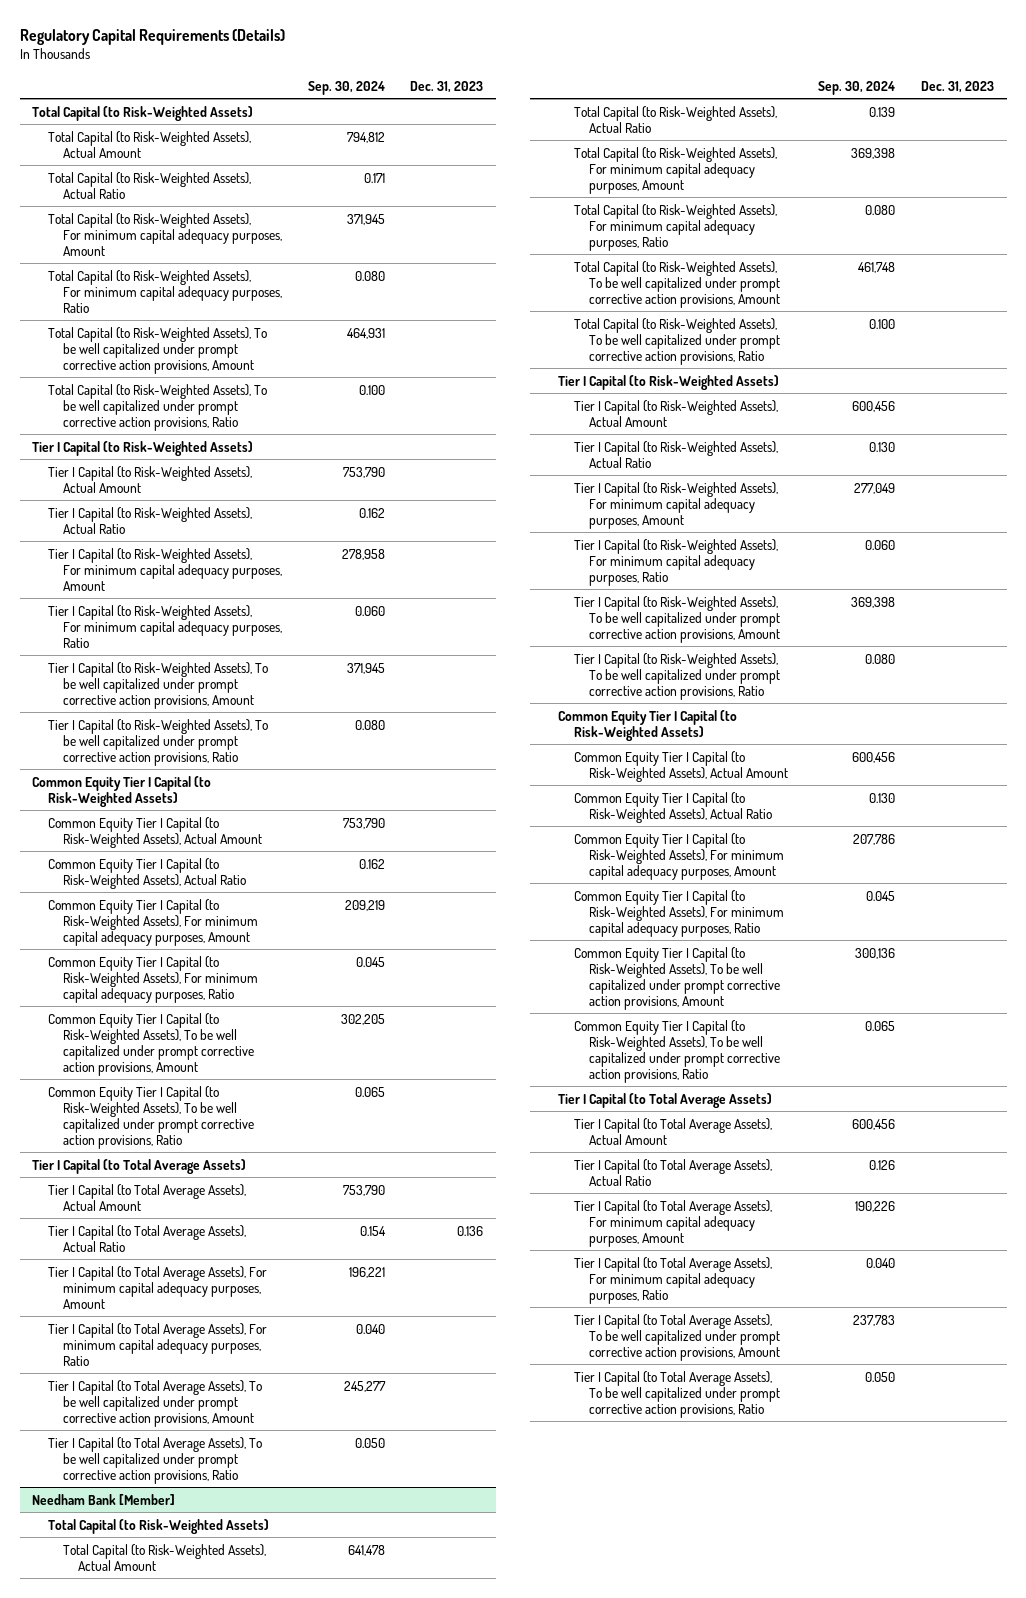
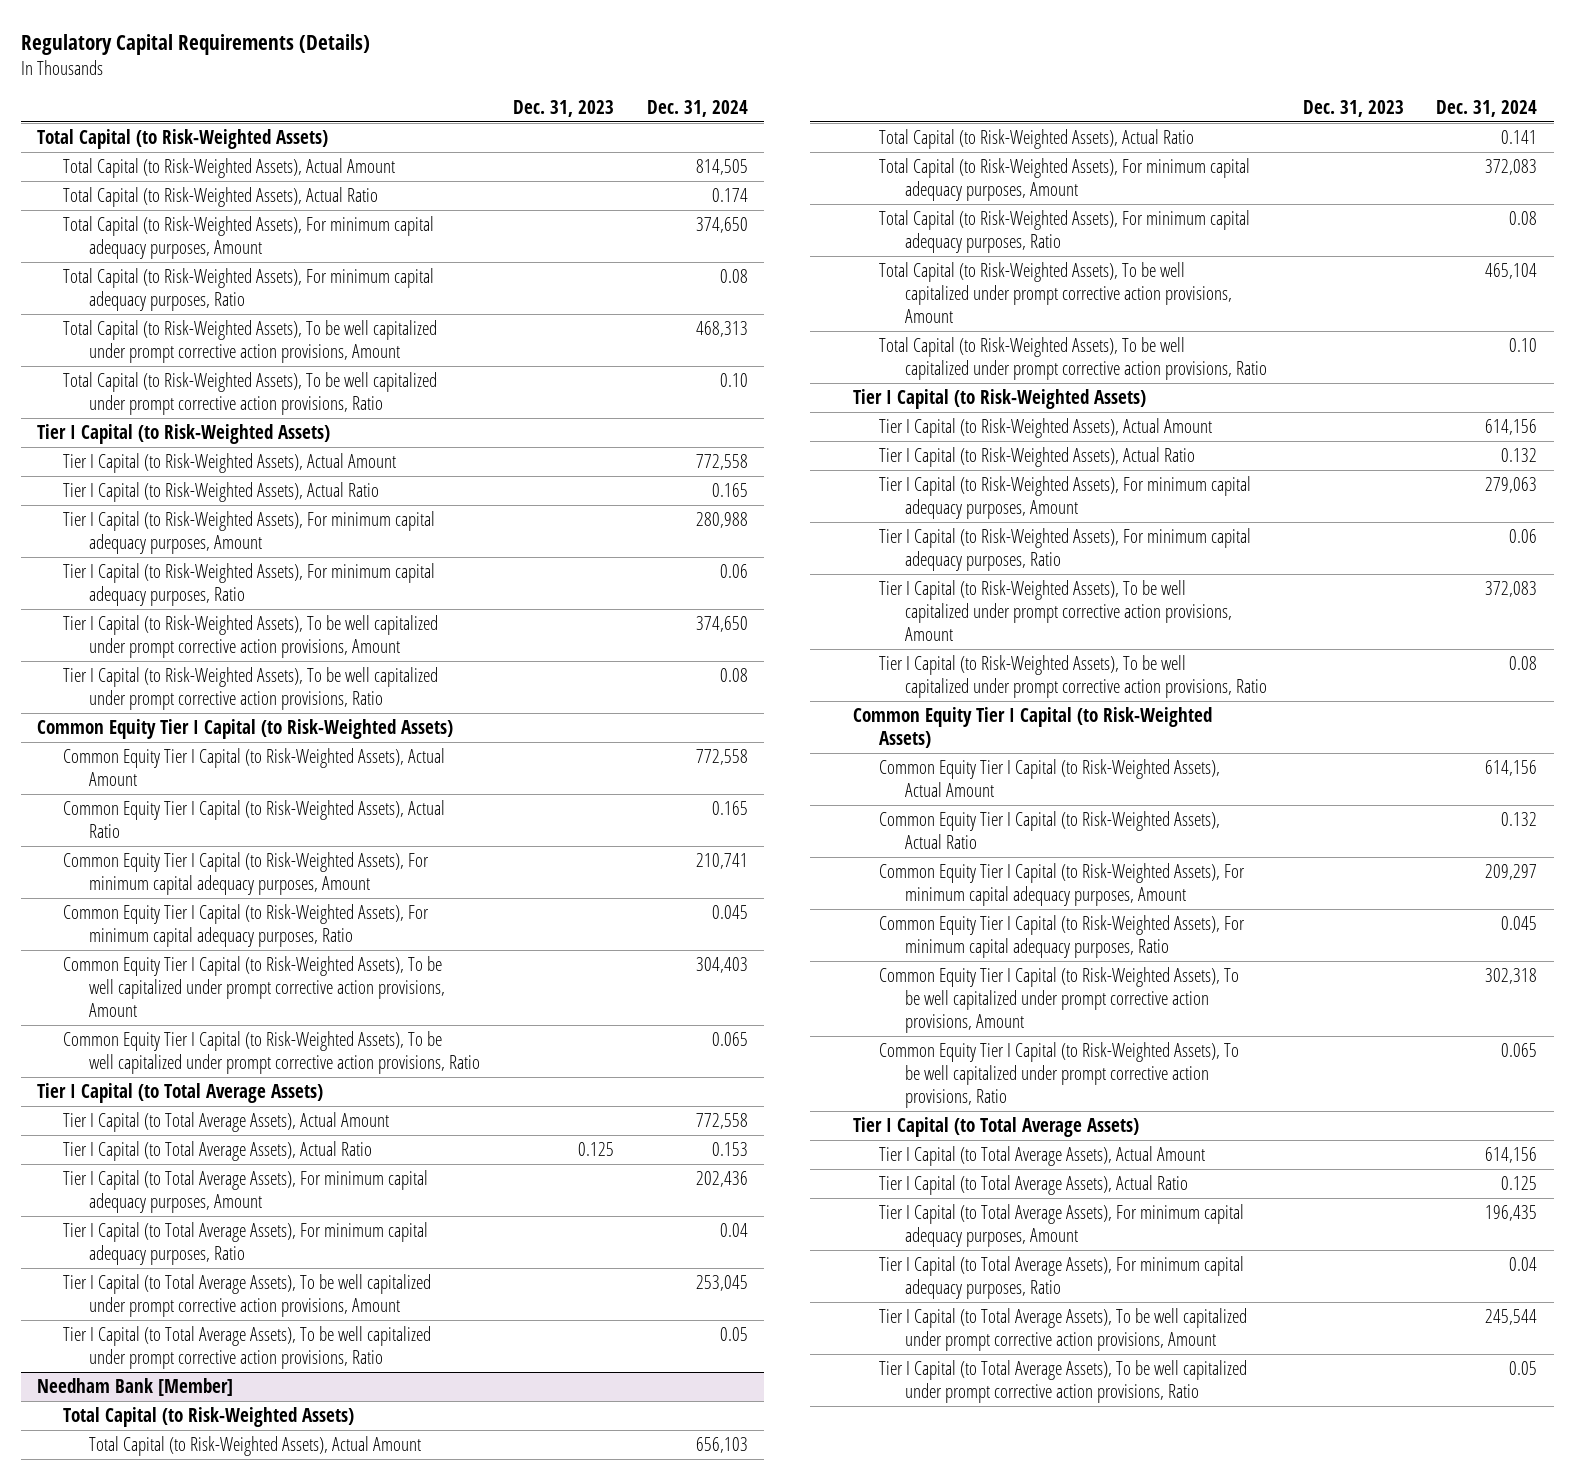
[307,80,385,95] Sep. 30, 2024 -> none
none -> [646,99,748,117] Dec. 31, 2024
[457,1225,484,1236] 0.136 -> [578,1141,615,1156] 0.125

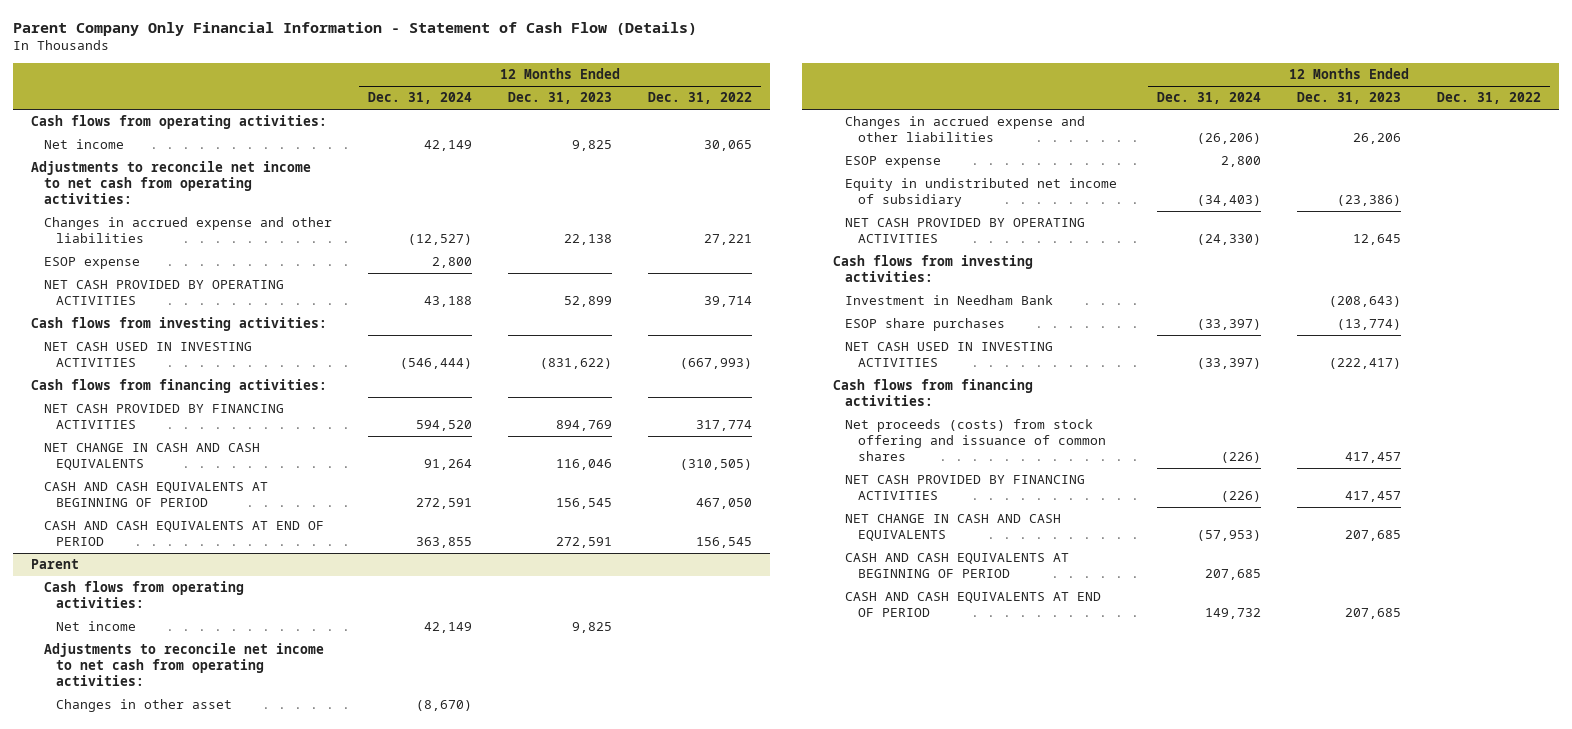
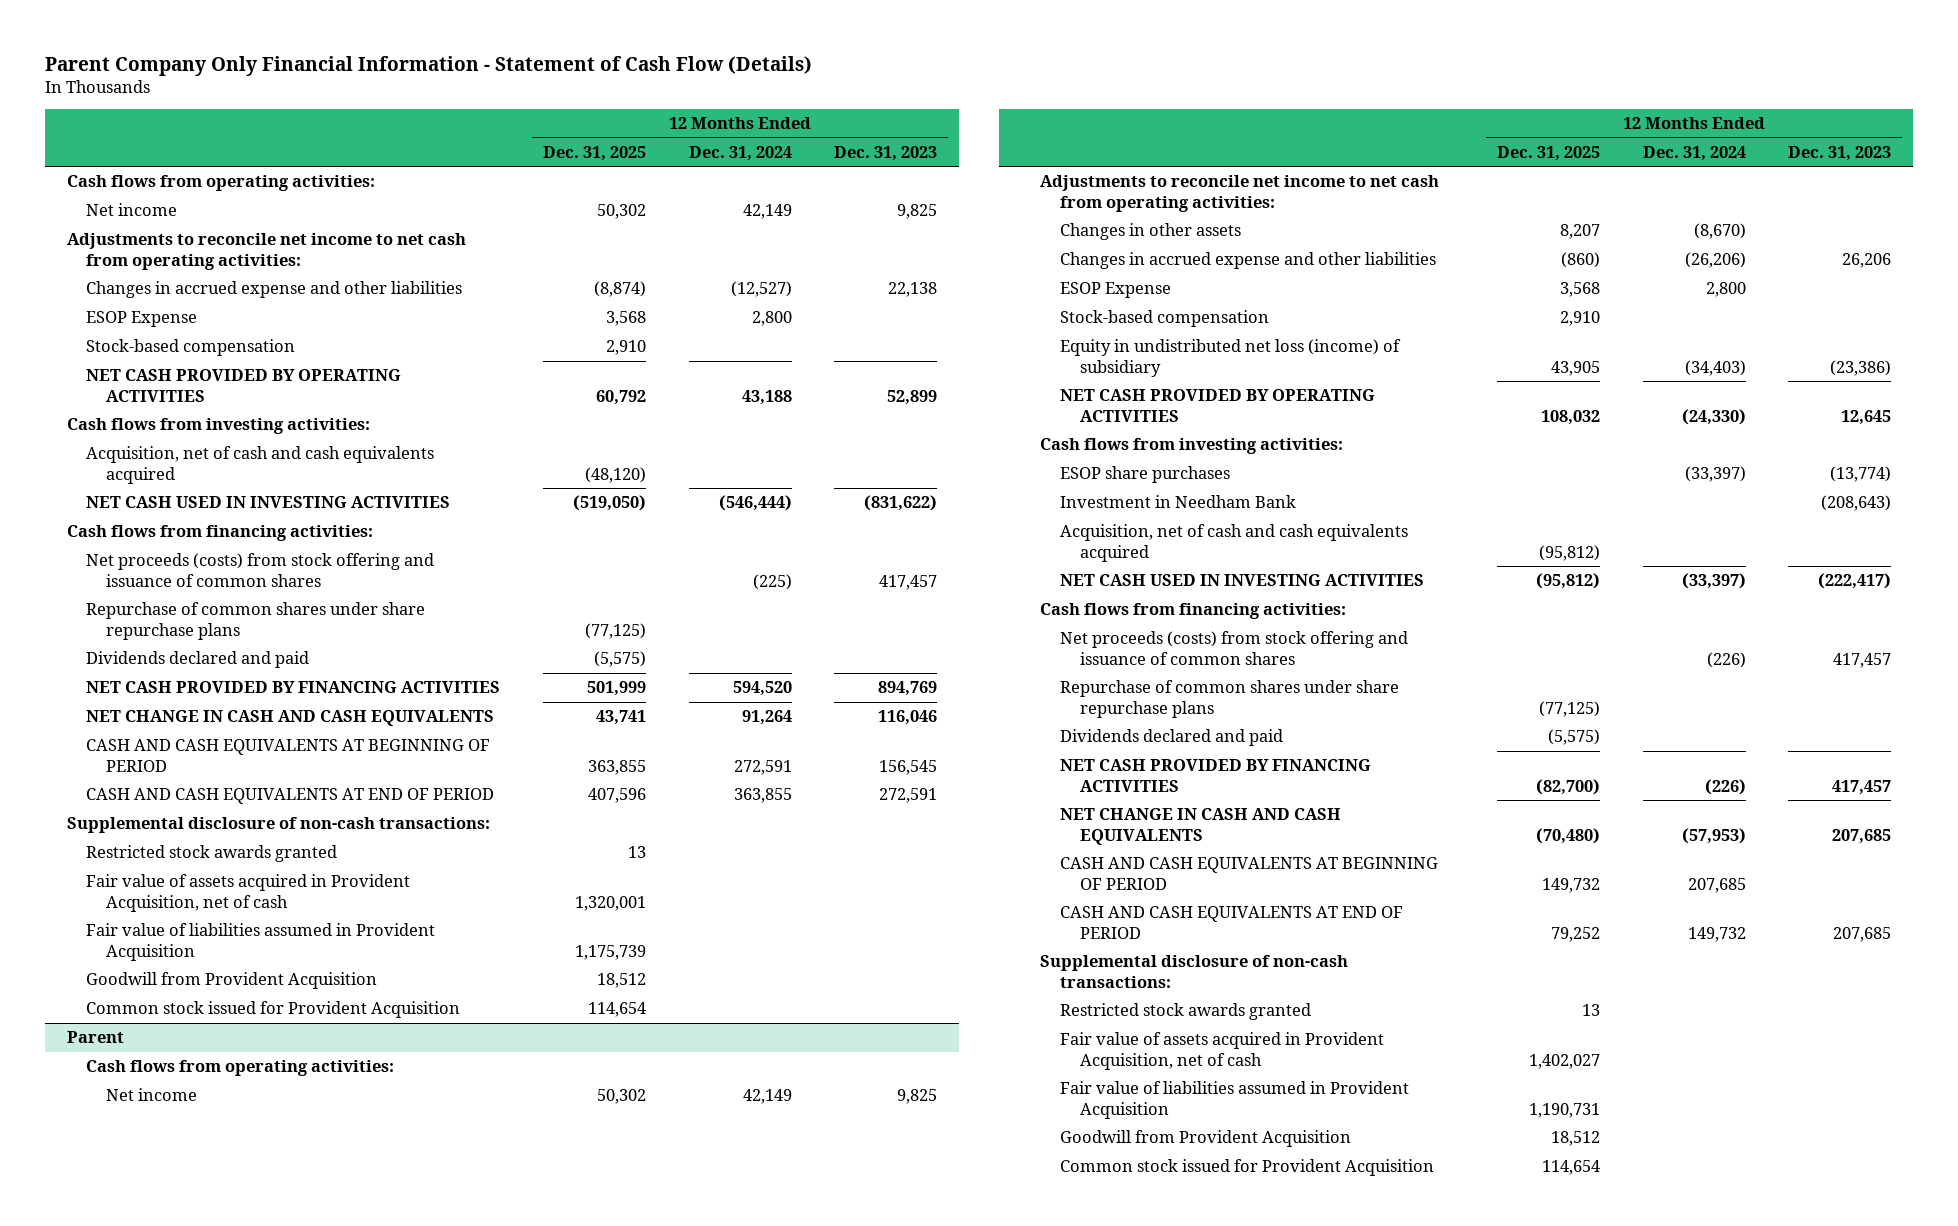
[647,92,752,105] Dec. 31, 2022 -> none
none -> [543,145,647,161] Dec. 31, 2025
[43,257,140,270] ESOP expense -> [86,311,198,328] ESOP Expense
none -> [86,339,296,357] Stock-based compensation
none -> [86,446,435,485] Acquisition, net of cash and cash equivalents acquired
none -> [86,553,435,588] Net proceeds (costs) from stock offering and issuance of common shares
none -> [86,602,426,641] Repurchase of common shares under share repurchase plans
none -> [86,651,310,669] Dividends declared and paid
none -> [66,817,490,834] Supplemental disclosure of non-cash transactions:
none -> [86,845,338,863] Restricted stock awards granted
none -> [86,874,411,913] Fair value of assets acquired in Provident Acquisition, net of cash
none -> [86,923,436,962] Fair value of liabilities assumed in Provident Acquisition
none -> [86,972,378,990] Goodwill from Provident Acquisition
none -> [86,1001,461,1019] Common stock issued for Provident Acquisition
[56,699,233,713] Changes in other asset -> [1060,223,1242,241] Changes in other assets
[845,156,942,169] ESOP expense -> [1060,282,1172,299] ESOP Expense
none -> [1060,310,1270,328] Stock-based compensation
[845,178,1118,208] Equity in undistributed net income of subsidiary -> [1060,339,1402,378] Equity in undistributed net loss (income) of subsidiary
[845,295,1054,306] Investment in Needham Bank -> [1060,495,1297,509] Investment in Needham Bank
none -> [1060,524,1409,563] Acquisition, net of cash and cash equivalents acquired
none -> [1060,680,1400,719] Repurchase of common shares under share repurchase plans
none -> [1060,729,1284,747] Dividends declared and paid
none -> [1040,955,1349,989] Supplemental disclosure of non-cash transactions:
none -> [1060,1003,1312,1021] Restricted stock awards granted
none -> [1060,1032,1385,1071] Fair value of assets acquired in Provident Acquisition, net of cash
none -> [1060,1081,1410,1120] Fair value of liabilities assumed in Provident Acquisition
none -> [1060,1130,1352,1148] Goodwill from Provident Acquisition
none -> [1060,1159,1435,1177] Common stock issued for Provident Acquisition

